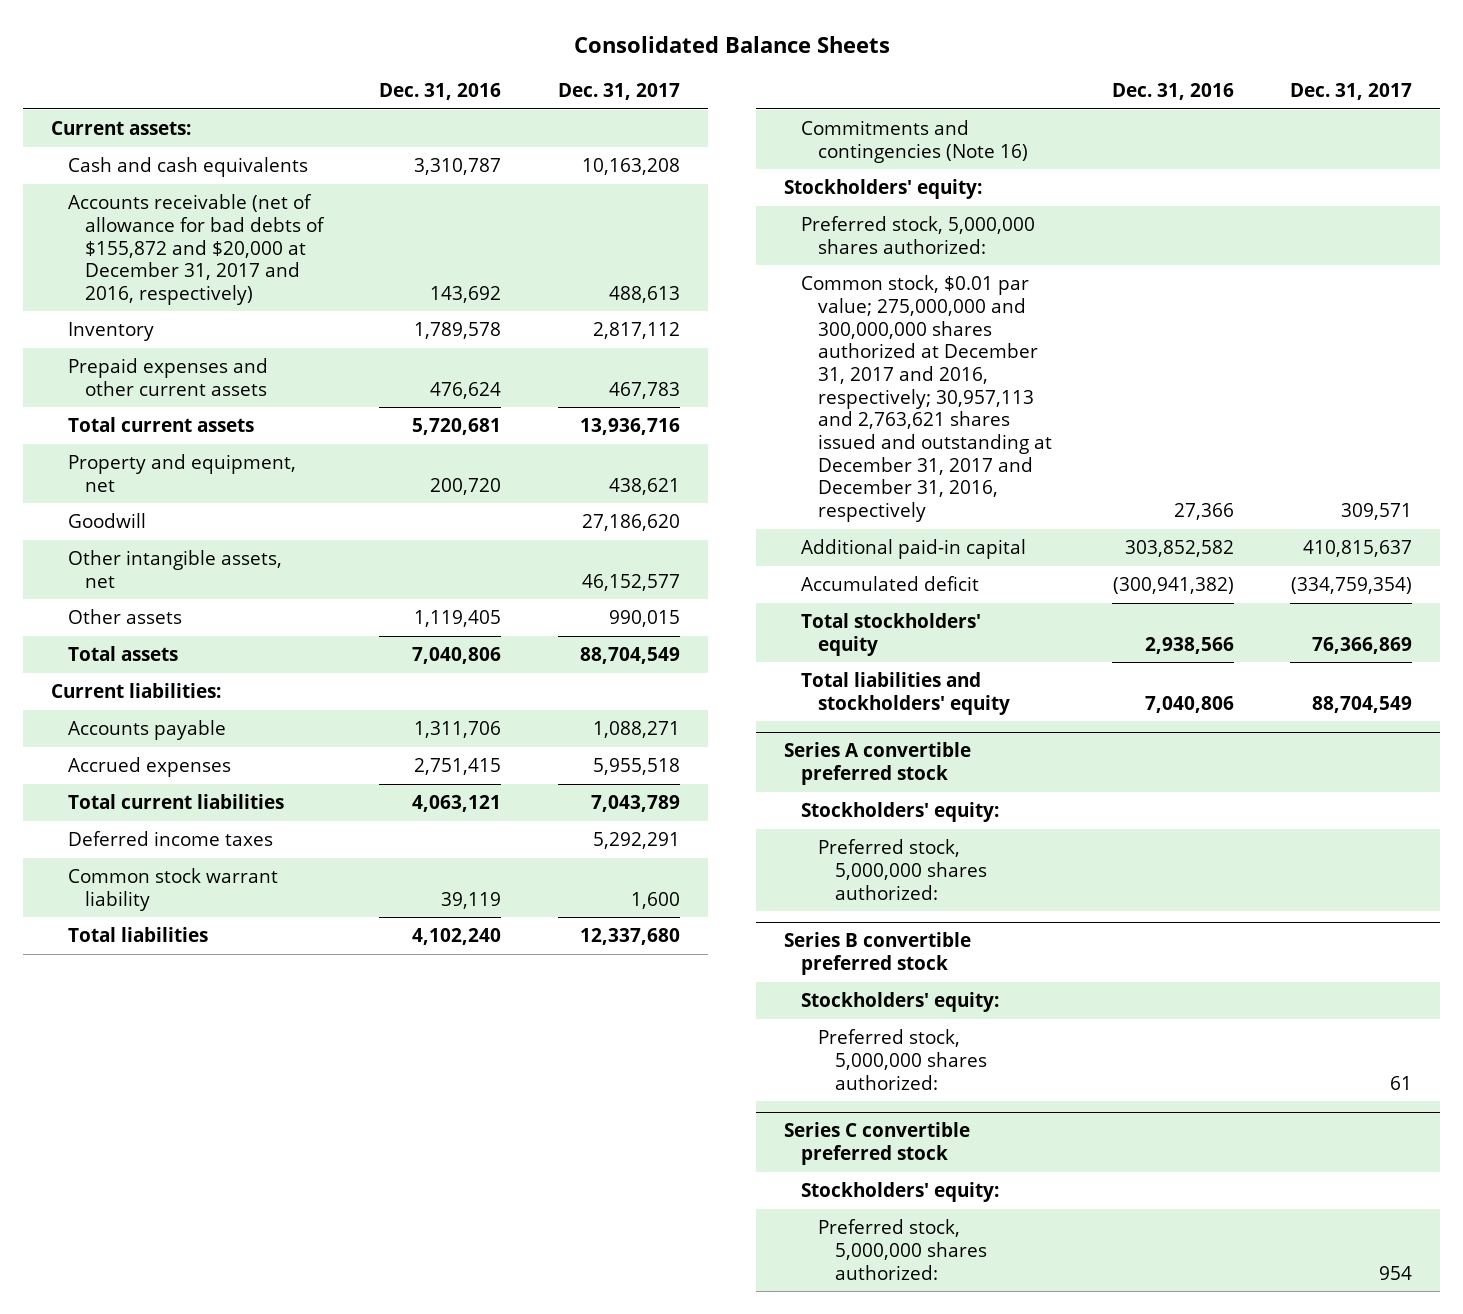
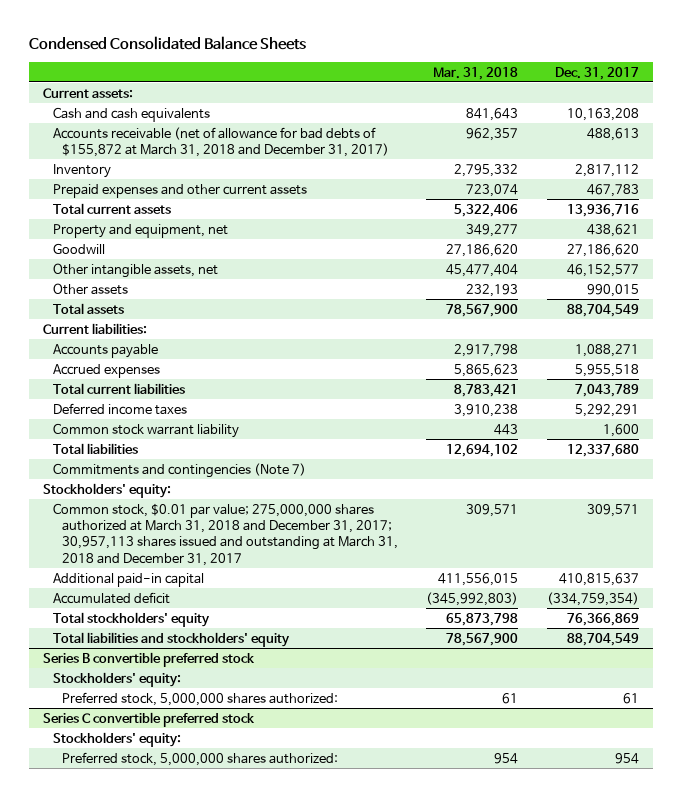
[573,35,890,53] Consolidated Balance Sheets -> [29,36,307,51] Condensed Consolidated Balance Sheets
[379,83,502,101] Dec. 31, 2016 -> none
none -> [433,66,519,80] Mar. 31, 2018
[68,194,326,305] Accounts receivable (net of allowance for bad debts of $155,872 and $20,000 at December 31, 2017 and 2016, respectively) -> [52,126,390,157] Accounts receivable (net of allowance for bad debts of $155,872 at March 31, 2018 and December 31, 2017)
[800,120,1028,163] Commitments and contingencies (Note 16) -> [52,462,306,478] Commitments and contingencies (Note 7)
[800,216,1035,254] Preferred stock, 5,000,000 shares authorized: -> none
[800,275,1052,523] Common stock, $0.01 par value; 275,000,000 and 300,000,000 shares authorized at December 31, 2017 and 2016, respectively; 30,957,113 and 2,763,621 shares issued and outstanding at December 31, 2017 and December 31, 2016, respectively -> [52,502,399,566] Common stock, $0.01 par value; 275,000,000 shares authorized at March 31, 2018 and December 31, 2017; 30,957,113 shares issued and outstanding at March 31, 2018 and December 31, 2017
[783,742,971,786] Series A convertible preferred stock -> none
[800,802,999,823] Stockholders' equity: -> none
[817,839,987,900] Preferred stock, 5,000,000 shares authorized: -> none

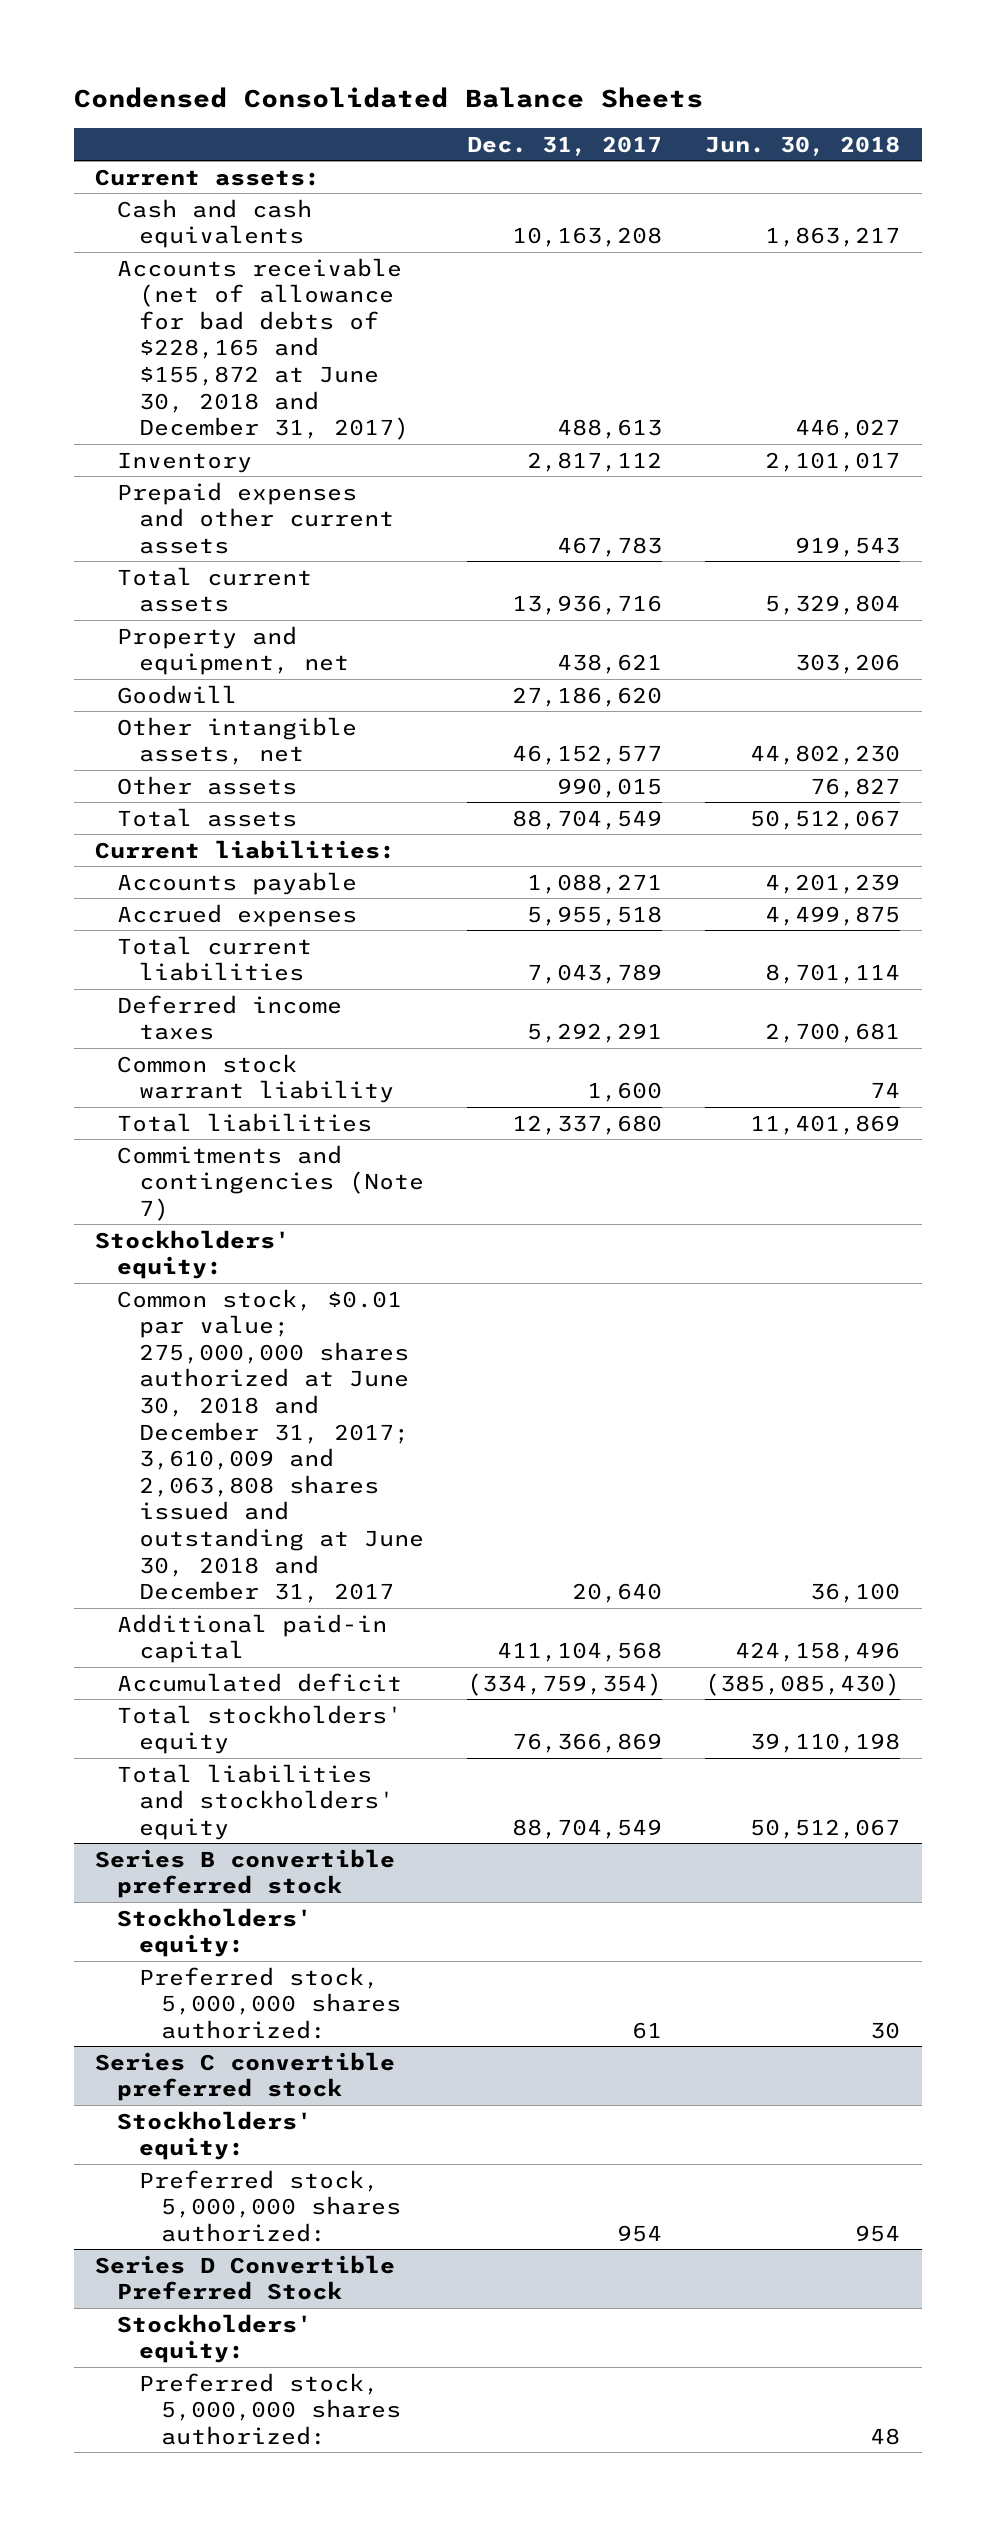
[433,66,519,80] Mar. 31, 2018 -> none
none -> [705,135,901,156] Jun. 30, 2018
[52,126,390,157] Accounts receivable (net of allowance for bad debts of $155,872 at March 31, 2018 and December 31, 2017) -> [117,257,410,441] Accounts receivable (net of allowance for bad debts of $228,165 and $155,872 at June 30, 2018 and December 31, 2017)
[52,502,399,566] Common stock, $0.01 par value; 275,000,000 shares authorized at March 31, 2018 and December 31, 2017; 30,957,113 shares issued and outstanding at March 31, 2018 and December 31, 2017 -> [117,1288,425,1604] Common stock, $0.01 par value; 275,000,000 shares authorized at June 30, 2018 and December 31, 2017; 3,610,009 and 2,063,808 shares issued and outstanding at June 30, 2018 and December 31, 2017
[586,503,639,517] 309,571 -> [572,1583,663,1604] 20,640
[558,572,639,586] 410,815,637 -> [497,1642,663,1663] 411,104,568
none -> [95,2254,396,2301] Series D Convertible Preferred Stock
none -> [117,2313,313,2364] Stockholders' equity:
none -> [139,2372,402,2445] Preferred stock, 5,000,000 shares authorized:

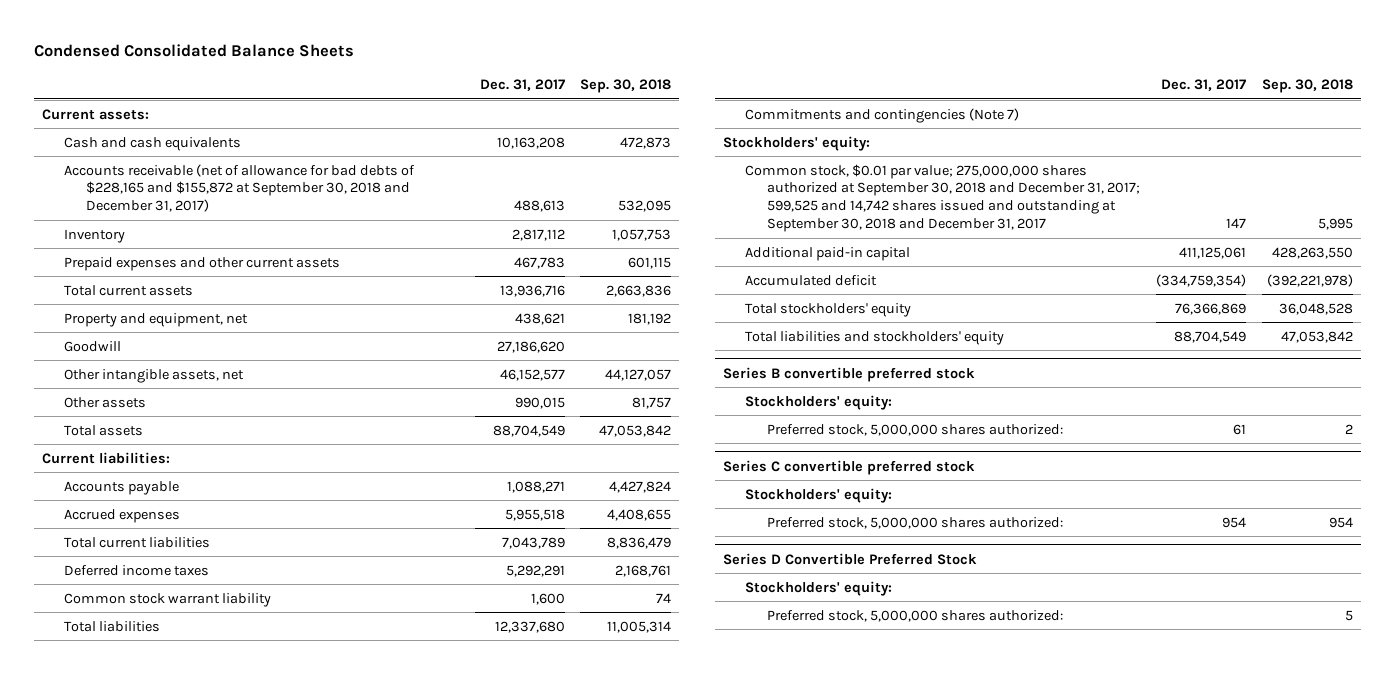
[705,135,901,156] Jun. 30, 2018 -> none
none -> [580,79,672,94] Sep. 30, 2018
[117,257,410,441] Accounts receivable (net of allowance for bad debts of $228,165 and $155,872 at June 30, 2018 and December 31, 2017) -> [63,163,415,213] Accounts receivable (net of allowance for bad debts of $228,165 and $155,872 at September 30, 2018 and December 31, 2017)
[117,1288,425,1604] Common stock, $0.01 par value; 275,000,000 shares authorized at June 30, 2018 and December 31, 2017; 3,610,009 and 2,063,808 shares issued and outstanding at June 30, 2018 and December 31, 2017 -> [745,163,1141,233] Common stock, $0.01 par value; 275,000,000 shares authorized at September 30, 2018 and December 31, 2017; 599,525 and 14,742 shares issued and outstanding at September 30, 2018 and December 31, 2017
[572,1583,663,1604] 20,640 -> [1225,218,1246,229] 147
[497,1642,663,1663] 411,104,568 -> [1178,246,1246,259] 411,125,061

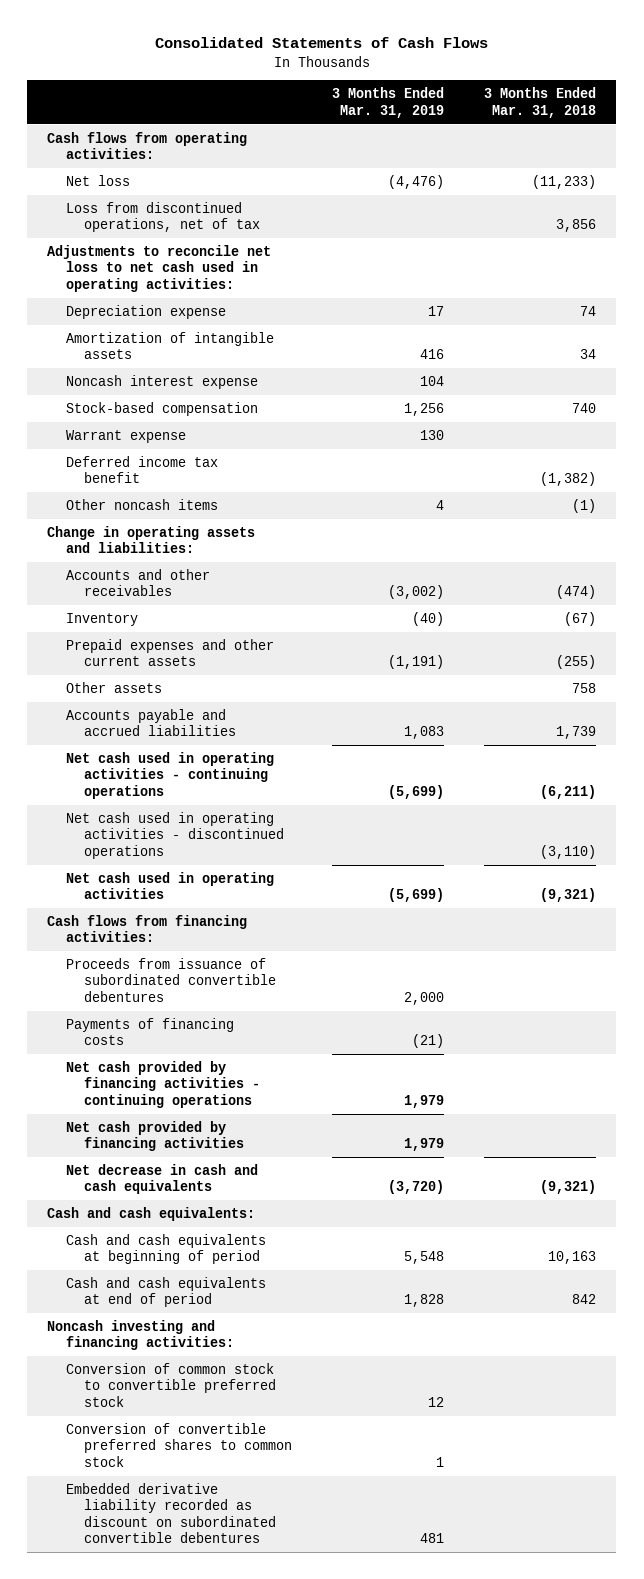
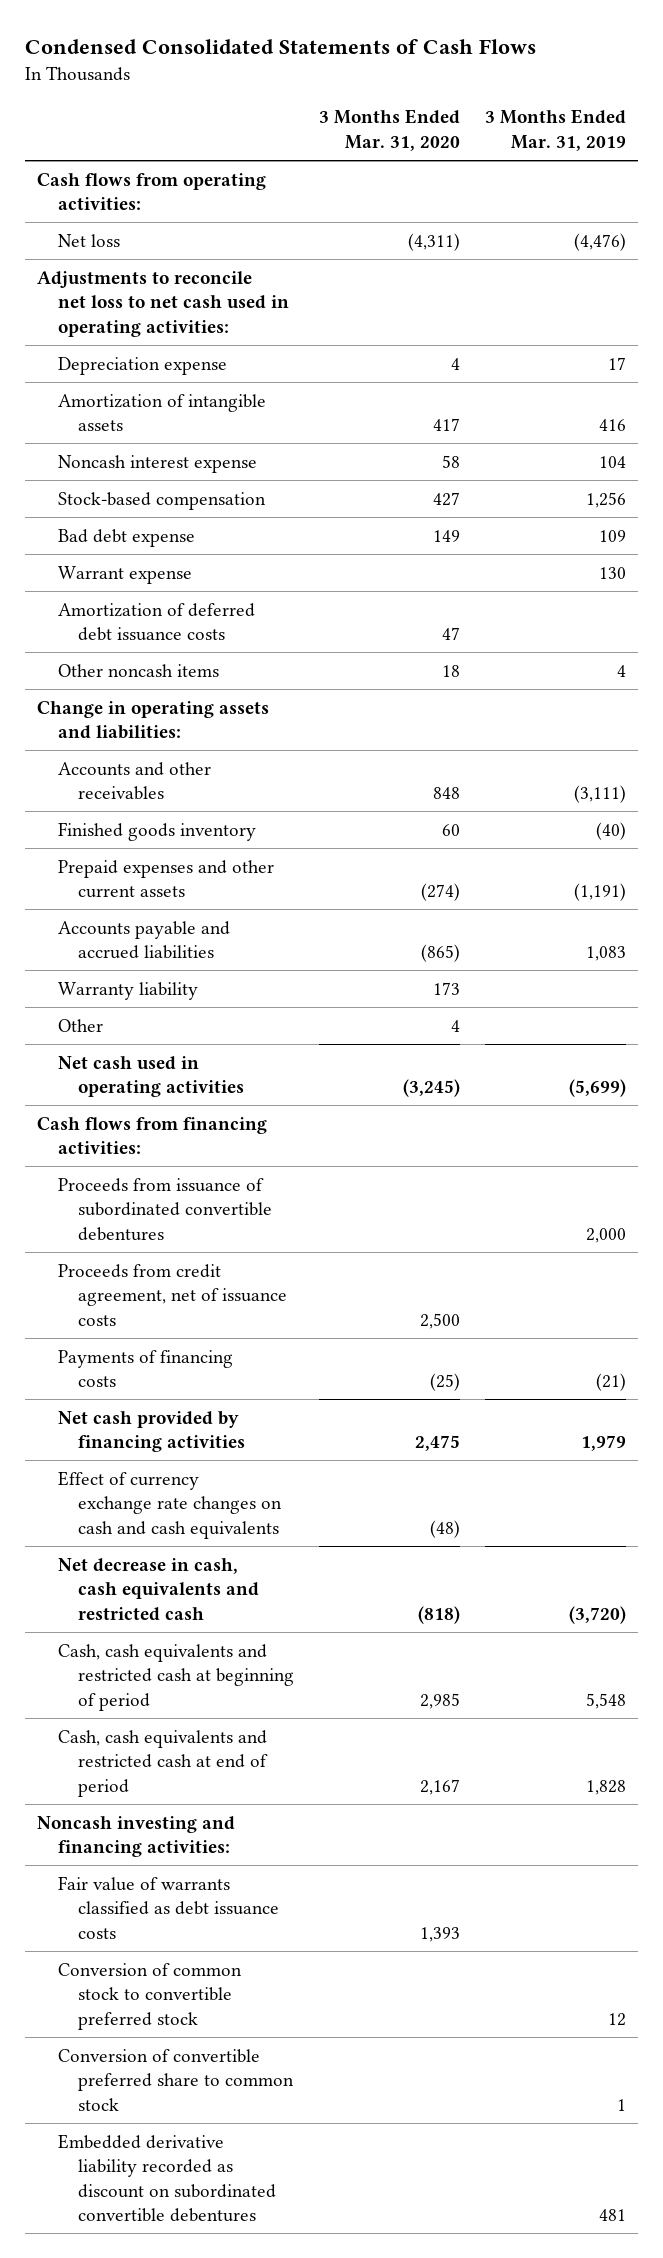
[154,37,488,49] Consolidated Statements of Cash Flows -> [24,38,536,54] Condensed Consolidated Statements of Cash Flows
[484,87,597,118] 3 Months Ended Mar. 31, 2018 -> none
none -> [319,109,461,151] 3 Months Ended Mar. 31, 2020
[65,202,260,233] Loss from discontinued operations, net of tax -> none
none -> [57,528,195,547] Bad debt expense
[65,456,218,484] Deferred income tax benefit -> none
none -> [57,602,255,642] Amortization of deferred debt issuance costs
[388,585,445,600] (3,002) -> [573,785,626,804] (3,111)
[65,613,138,627] Inventory -> [57,821,256,841] Finished goods inventory
[65,682,162,694] Other assets -> none
[65,752,274,799] Net cash used in operating activities - continuing operations -> none
[65,812,284,859] Net cash used in operating activities - discontinued operations -> none
none -> [57,981,198,1000] Warranty liability
none -> [57,1018,103,1032] Other
none -> [57,1263,288,1326] Proceeds from credit agreement, net of issuance costs
[65,1061,260,1108] Net cash provided by financing activities - continuing operations -> none
[47,1207,256,1222] Cash and cash equivalents: -> none
none -> [57,1470,283,1539] Effect of currency exchange rate changes on cash and cash equivalents
[65,1164,258,1195] Net decrease in cash and cash equivalents -> [57,1557,260,1621] Net decrease in cash, cash equivalents and restricted cash
[65,1234,266,1265] Cash and cash equivalents at beginning of period -> [57,1643,295,1711] Cash, cash equivalents and restricted cash at beginning of period
[65,1277,266,1308] Cash and cash equivalents at end of period -> [57,1729,269,1797] Cash, cash equivalents and restricted cash at end of period
none -> [57,1875,280,1939] Fair value of warrants classified as debt issuance costs
[65,1423,292,1467] Conversion of convertible preferred shares to common stock -> [57,2048,295,2111] Conversion of convertible preferred share to common stock

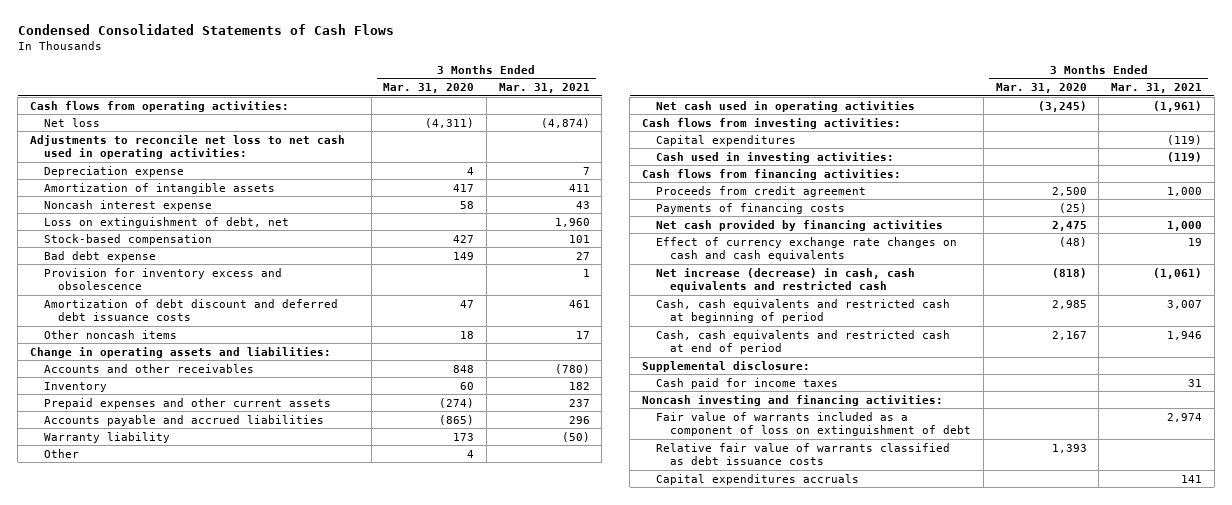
[484,109,626,151] 3 Months Ended Mar. 31, 2019 -> none
none -> [498,83,590,94] Mar. 31, 2021
none -> [43,216,289,228] Loss on extinguishment of debt, net
[57,565,192,584] Warrant expense -> none
none -> [43,267,282,291] Provision for inventory excess and obsolescence
[57,602,255,642] Amortization of deferred debt issuance costs -> [43,298,338,322] Amortization of debt discount and deferred debt issuance costs
[57,821,256,841] Finished goods inventory -> [43,381,107,392] Inventory
none -> [642,117,902,129] Cash flows from investing activities:
none -> [656,134,797,146] Capital expenditures
none -> [656,151,895,163] Cash used in investing activities:
[57,1177,273,1241] Proceeds from issuance of subordinated convertible debentures -> none
[57,1263,288,1326] Proceeds from credit agreement, net of issuance costs -> [656,185,867,197] Proceeds from credit agreement
[57,1557,260,1621] Net decrease in cash, cash equivalents and restricted cash -> [656,267,916,293] Net increase (decrease) in cash, cash equivalents and restricted cash
none -> [642,360,811,372] Supplemental disclosure:
none -> [656,377,839,389] Cash paid for income taxes
[57,1962,242,2030] Conversion of common stock to convertible preferred stock -> none
[57,2048,295,2111] Conversion of convertible preferred share to common stock -> none
[57,2133,277,2223] Embedded derivative liability recorded as discount on subordinated convertible debentures -> none
none -> [656,411,972,437] Fair value of warrants included as a component of loss on extinguishment of debt
[57,1875,280,1939] Fair value of warrants classified as debt issuance costs -> [656,442,951,466] Relative fair value of warrants classified as debt issuance costs
none -> [656,473,860,485] Capital expenditures accruals

